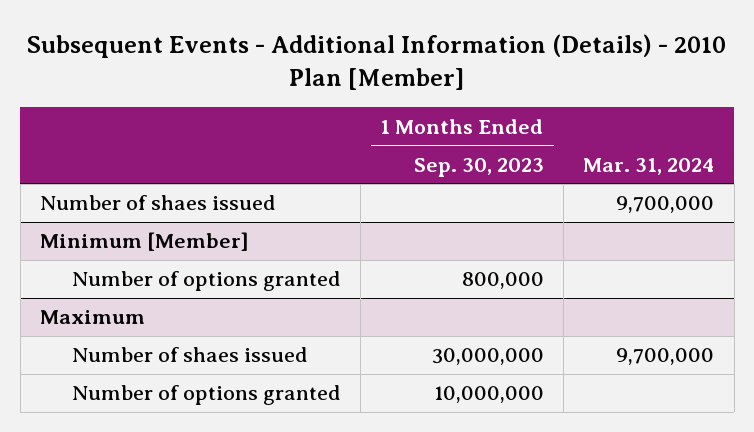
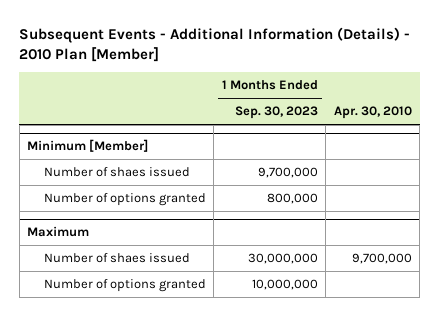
[583,157,715,175] Mar. 31, 2024 -> none
none -> [333,106,412,120] Apr. 30, 2010
[39,195,276,211] Number of shaes issued -> none
none -> [44,167,191,178] Number of shaes issued

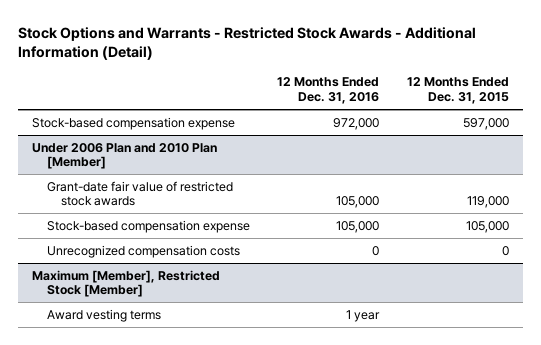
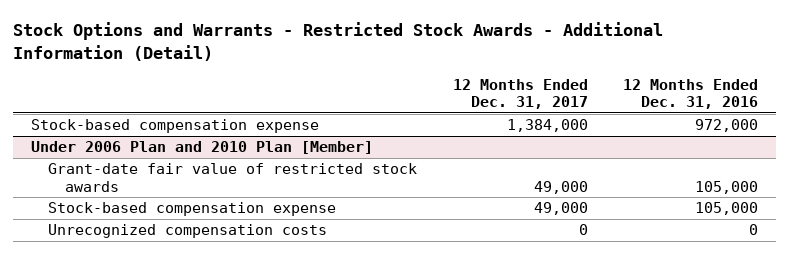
[406,77,509,105] 12 Months Ended Dec. 31, 2015 -> none
none -> [452,79,588,110] 12 Months Ended Dec. 31, 2017
[32,269,221,298] Maximum [Member], Restricted Stock [Member] -> none
[46,308,161,322] Award vesting terms -> none

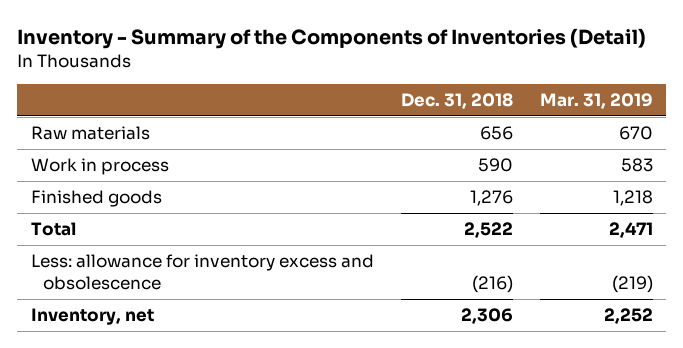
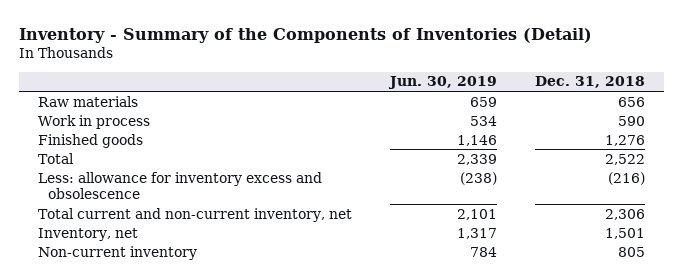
[539,92,653,109] Mar. 31, 2019 -> none
none -> [388,76,498,90] Jun. 30, 2019
none -> [38,207,353,222] Total current and non-current inventory, net
[460,308,513,325] 2,306 -> [605,227,646,239] 1,501
none -> [38,245,198,260] Non-current inventory

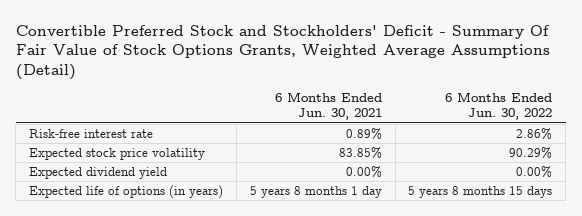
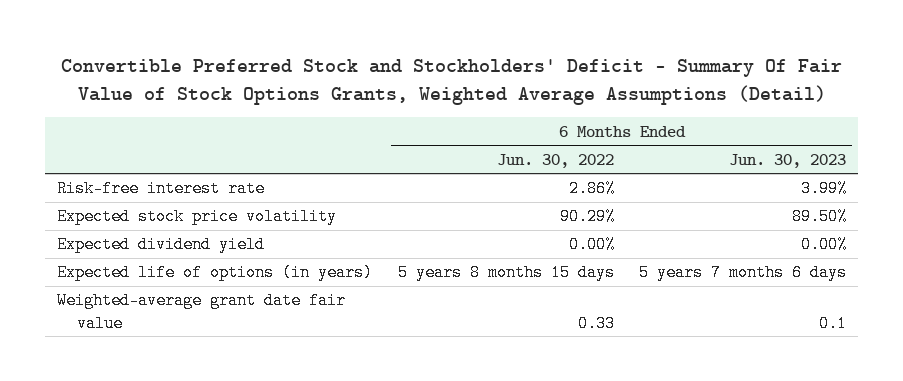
[274,91,382,121] 6 Months Ended Jun. 30, 2021 -> none
none -> [728,153,846,168] Jun. 30, 2023
none -> [57,292,347,332] Weighted-average grant date fair value

